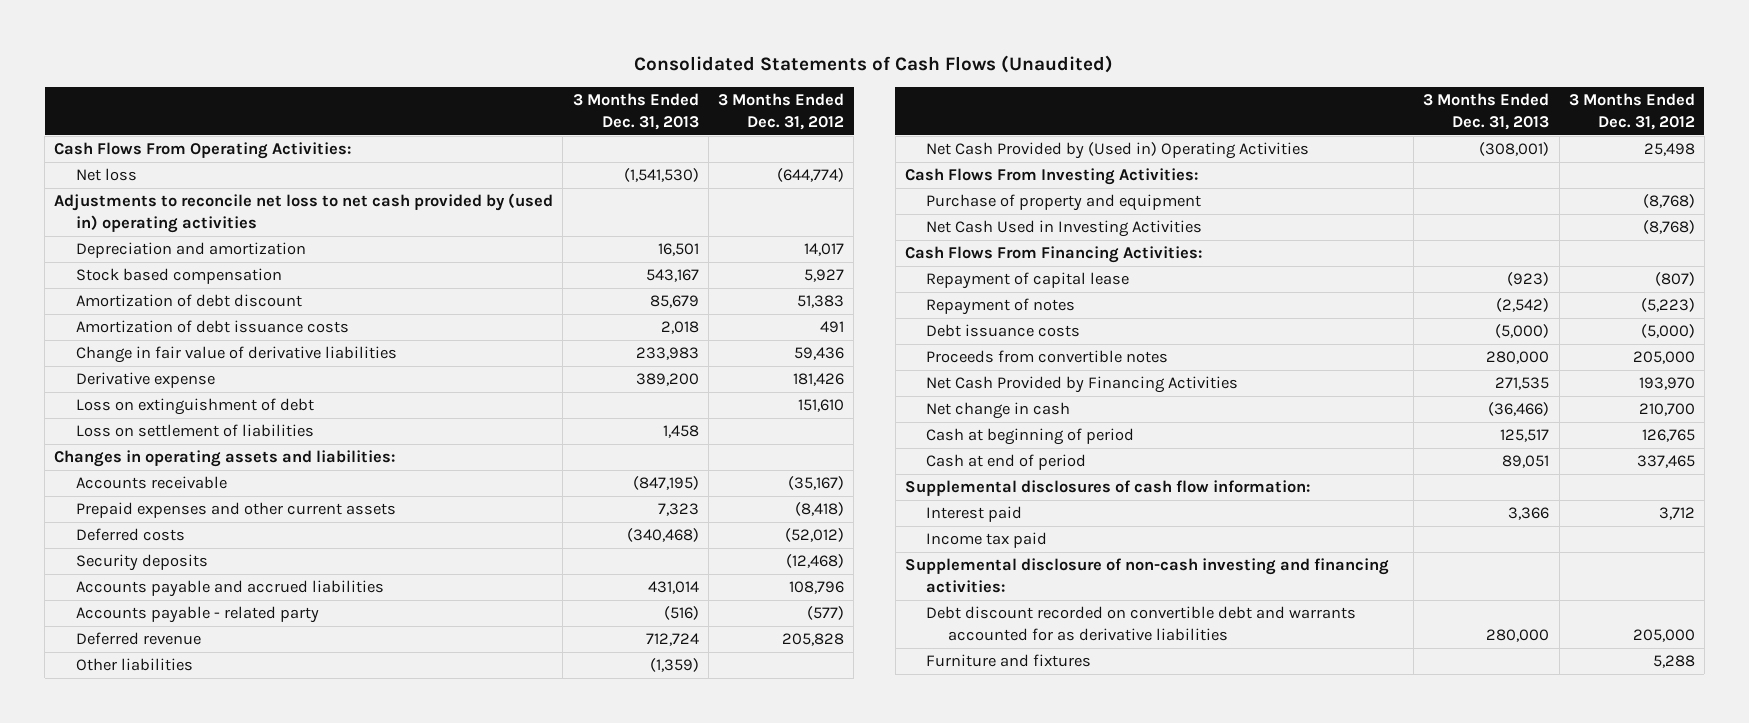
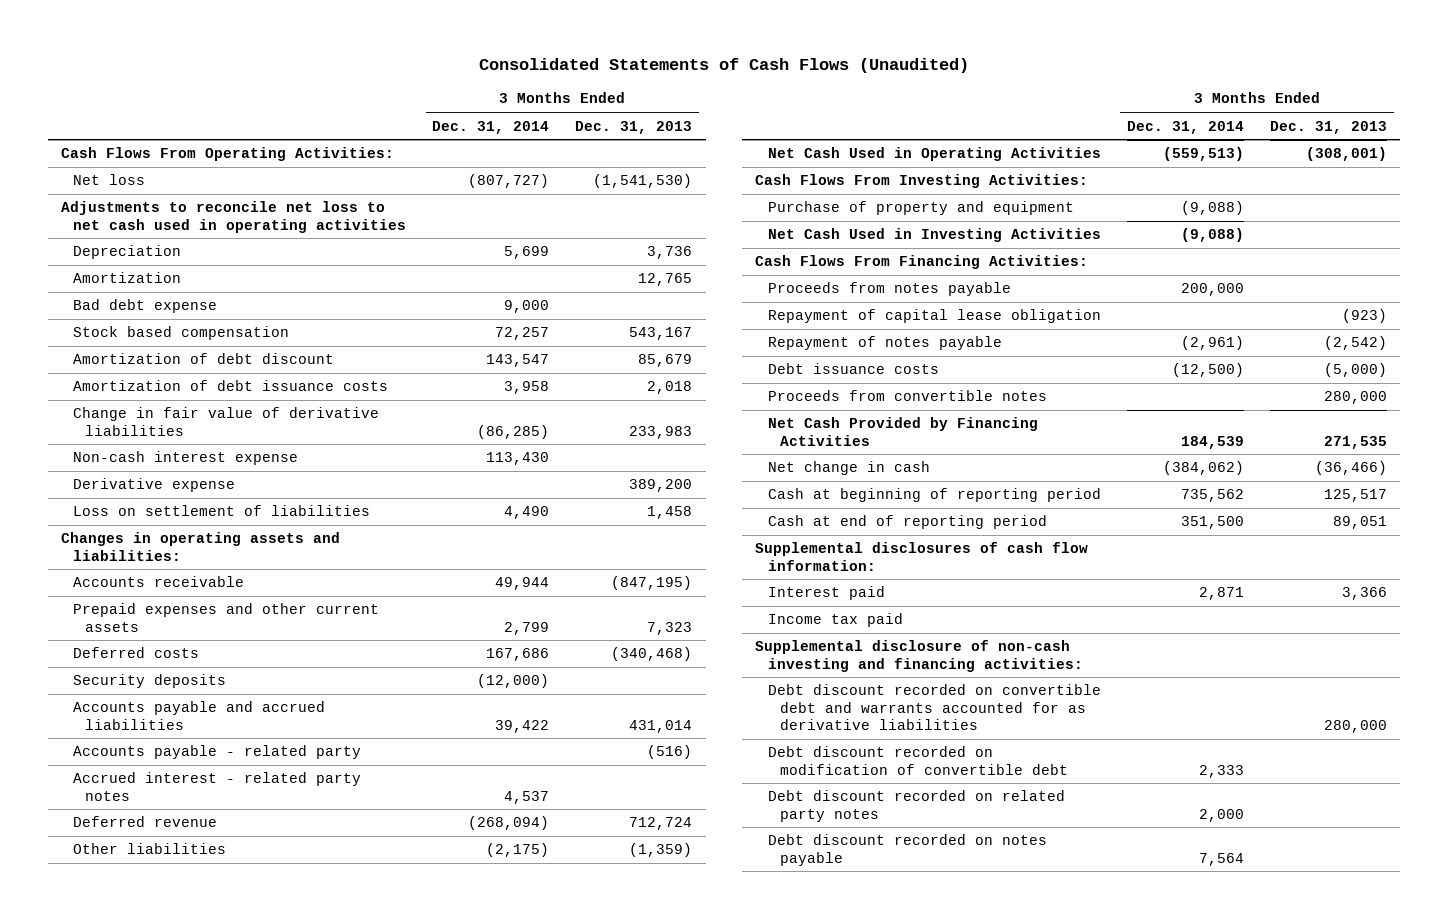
[717,93,844,130] 3 Months Ended Dec. 31, 2012 -> none
none -> [432,120,550,134] Dec. 31, 2014
[75,242,306,259] Depreciation and amortization -> none
[54,193,554,233] Adjustments to reconcile net loss to net cash provided by (used in) operating activities -> [60,201,407,233] Adjustments to reconcile net loss to net cash used in operating activities
none -> [73,245,182,260] Depreciation
none -> [73,272,182,284] Amortization
none -> [73,299,218,314] Bad debt expense
none -> [73,451,299,466] Non-cash interest expense
[75,398,314,416] Loss on extinguishment of debt -> none
none -> [73,772,362,801] Accrued interest - related party notes
[926,142,1310,160] Net Cash Provided by (Used in) Operating Activities -> [767,147,1101,162] Net Cash Used in Operating Activities
none -> [767,282,1011,297] Proceeds from notes payable
[926,272,1130,290] Repayment of capital lease -> [767,309,1101,324] Repayment of capital lease obligation
[926,298,1076,316] Repayment of notes -> [767,336,1002,351] Repayment of notes payable
[926,428,1135,446] Cash at beginning of period -> [767,488,1101,503] Cash at beginning of reporting period
[926,454,1087,471] Cash at end of period -> [767,515,1047,530] Cash at end of reporting period
[926,654,1092,668] Furniture and fixtures -> none
none -> [767,746,1069,775] Debt discount recorded on modification of convertible debt
none -> [767,790,1065,822] Debt discount recorded on related party notes
none -> [767,834,1047,866] Debt discount recorded on notes payable

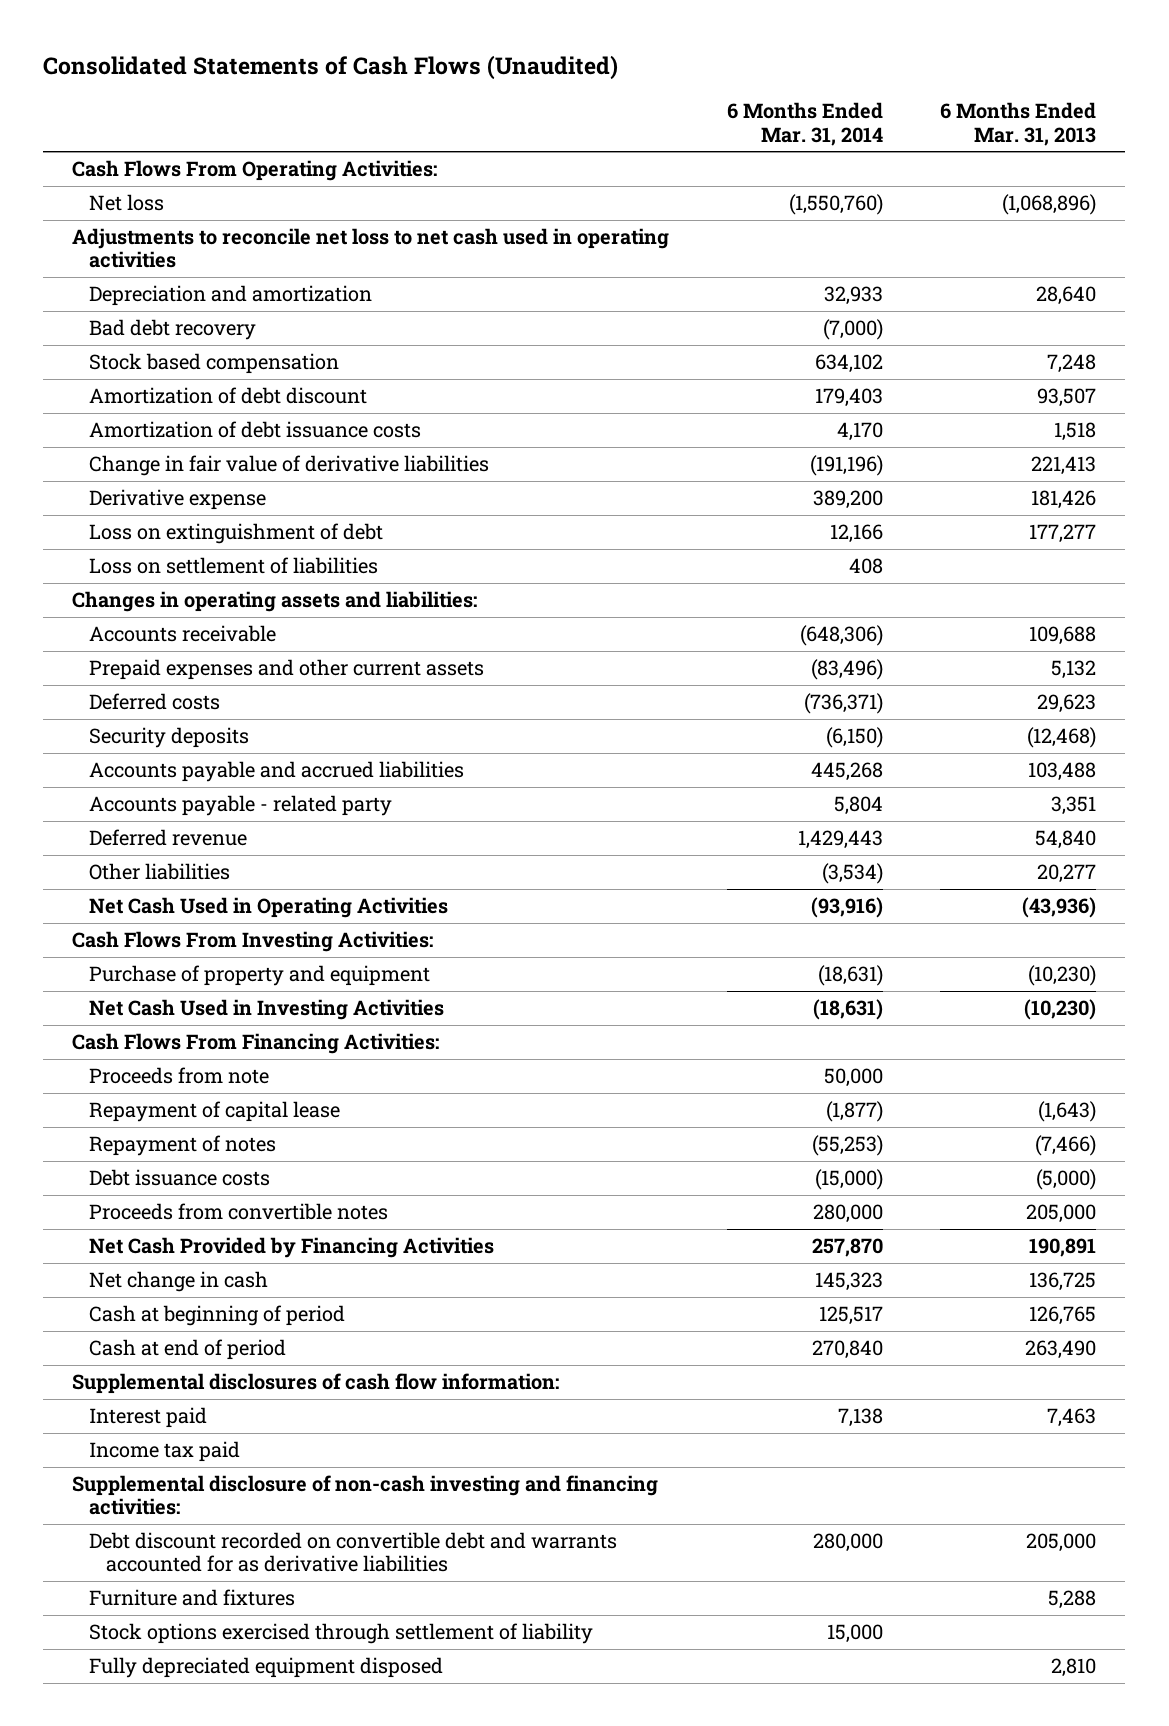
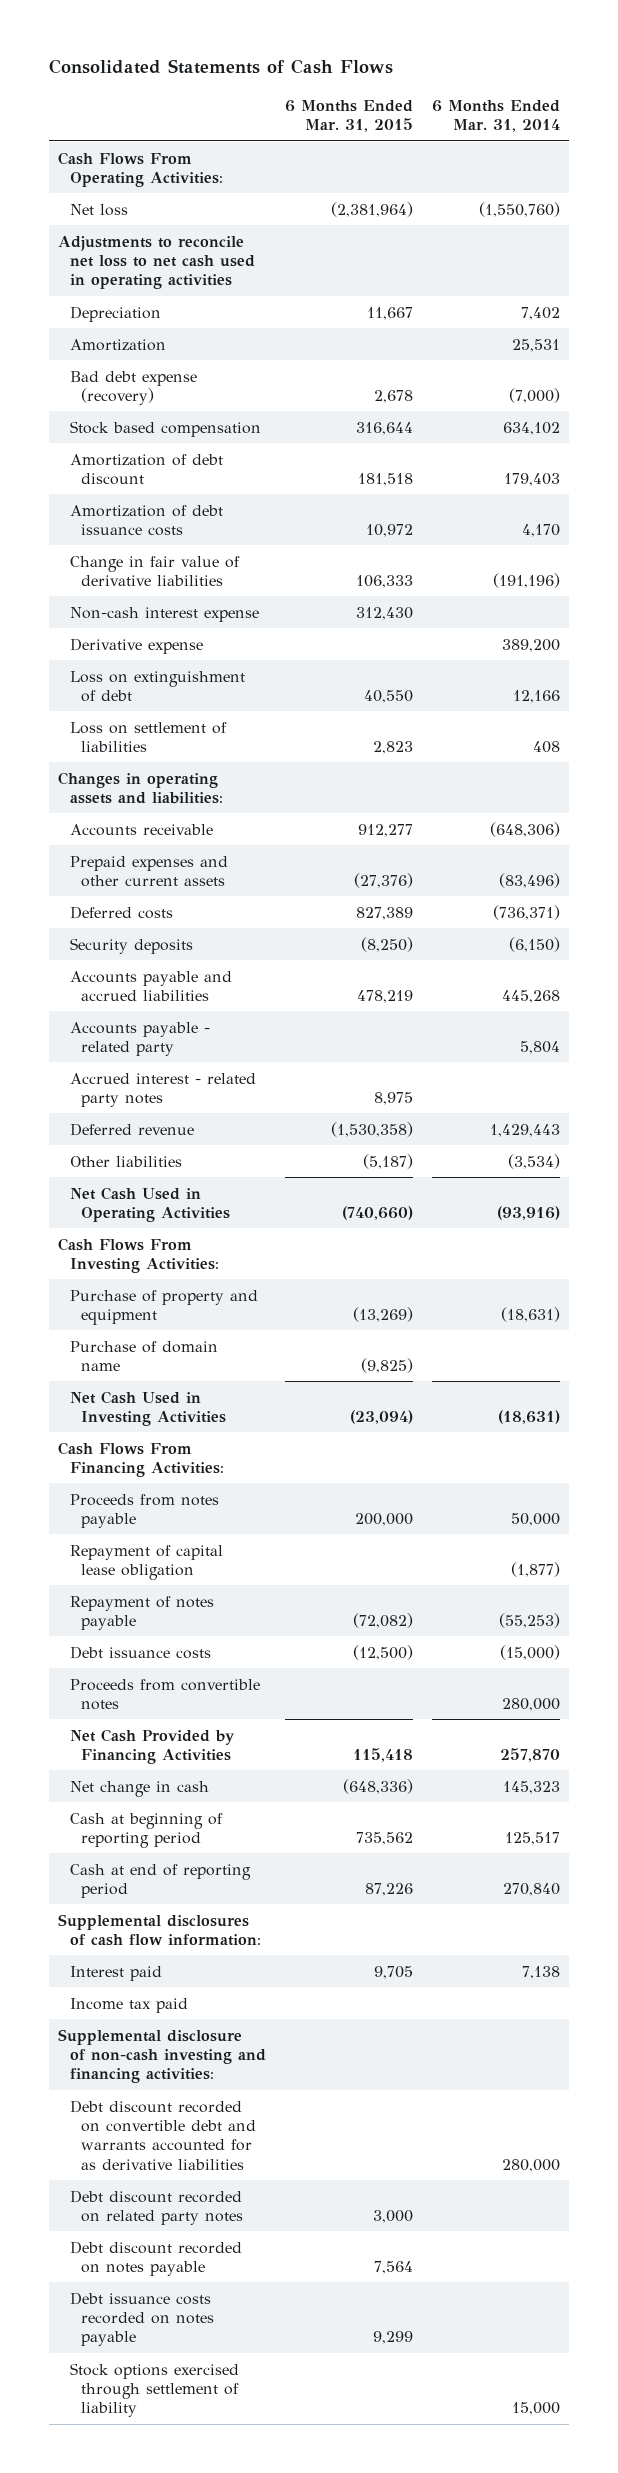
[43,55,619,81] Consolidated Statements of Cash Flows (Unaudited) -> [48,59,393,75] Consolidated Statements of Cash Flows
[940,102,1097,146] 6 Months Ended Mar. 31, 2013 -> none
none -> [284,99,413,133] 6 Months Ended Mar. 31, 2015
[89,285,373,307] Depreciation and amortization -> none
none -> [69,305,161,322] Depreciation
none -> [69,338,166,351] Amortization
[89,319,257,341] Bad debt recovery -> [69,370,197,405] Bad debt expense (recovery)
none -> [69,606,259,622] Non-cash interest expense
none -> [69,1072,256,1107] Accrued interest - related party notes
none -> [69,1340,218,1371] Purchase of domain name
[89,1067,270,1085] Proceeds from note -> [69,1493,219,1528] Proceeds from notes payable
[89,1101,341,1123] Repayment of capital lease -> [69,1544,223,1580] Repayment of capital lease obligation
[89,1135,277,1157] Repayment of notes -> [69,1595,214,1630] Repayment of notes payable
[89,1305,346,1327] Cash at beginning of period -> [69,1812,223,1848] Cash at beginning of reporting period
[89,1339,287,1361] Cash at end of period -> [69,1863,251,1898] Cash at end of reporting period
[89,1589,296,1607] Furniture and fixtures -> none
none -> [69,2189,244,2225] Debt discount recorded on related party notes
none -> [69,2240,242,2276] Debt discount recorded on notes payable
none -> [69,2291,215,2347] Debt issuance costs recorded on notes payable
[89,1657,444,1679] Fully depreciated equipment disposed -> none

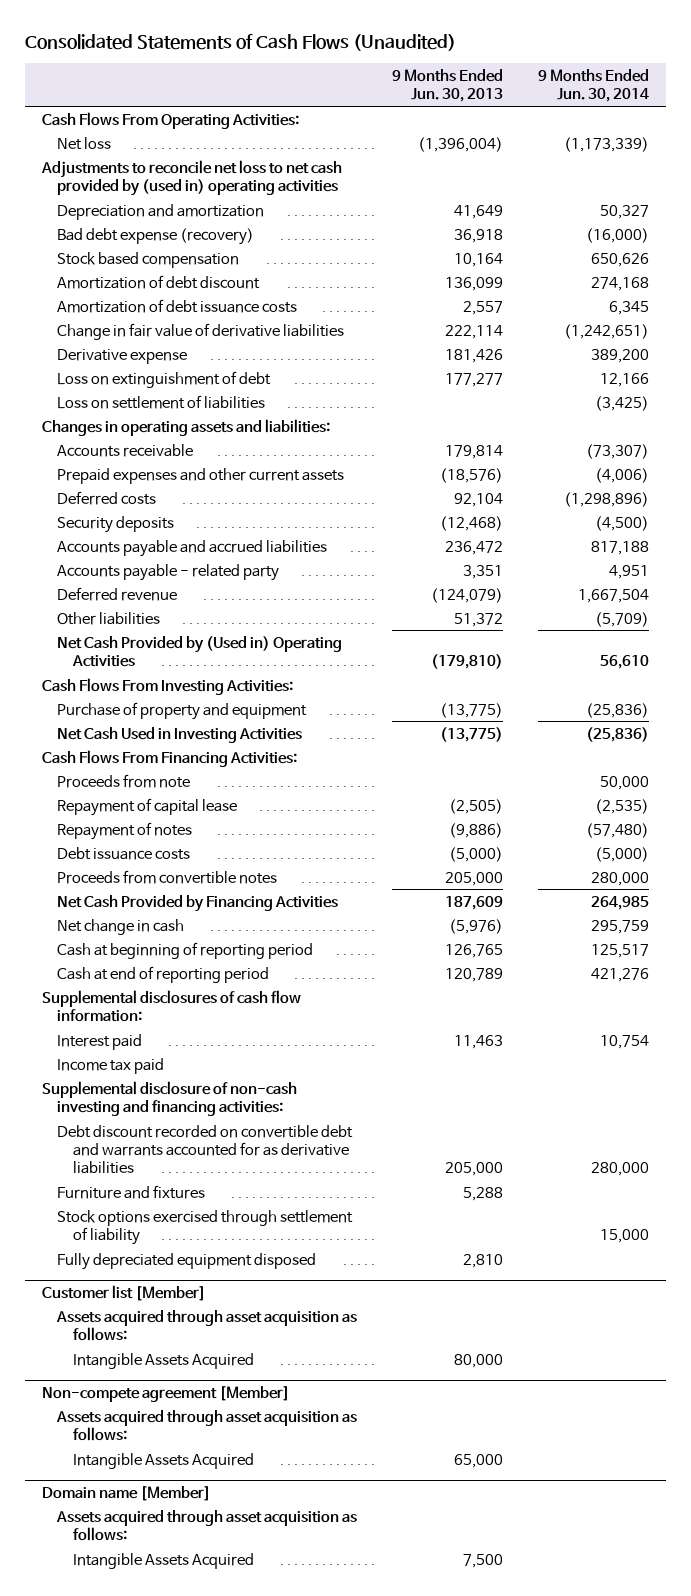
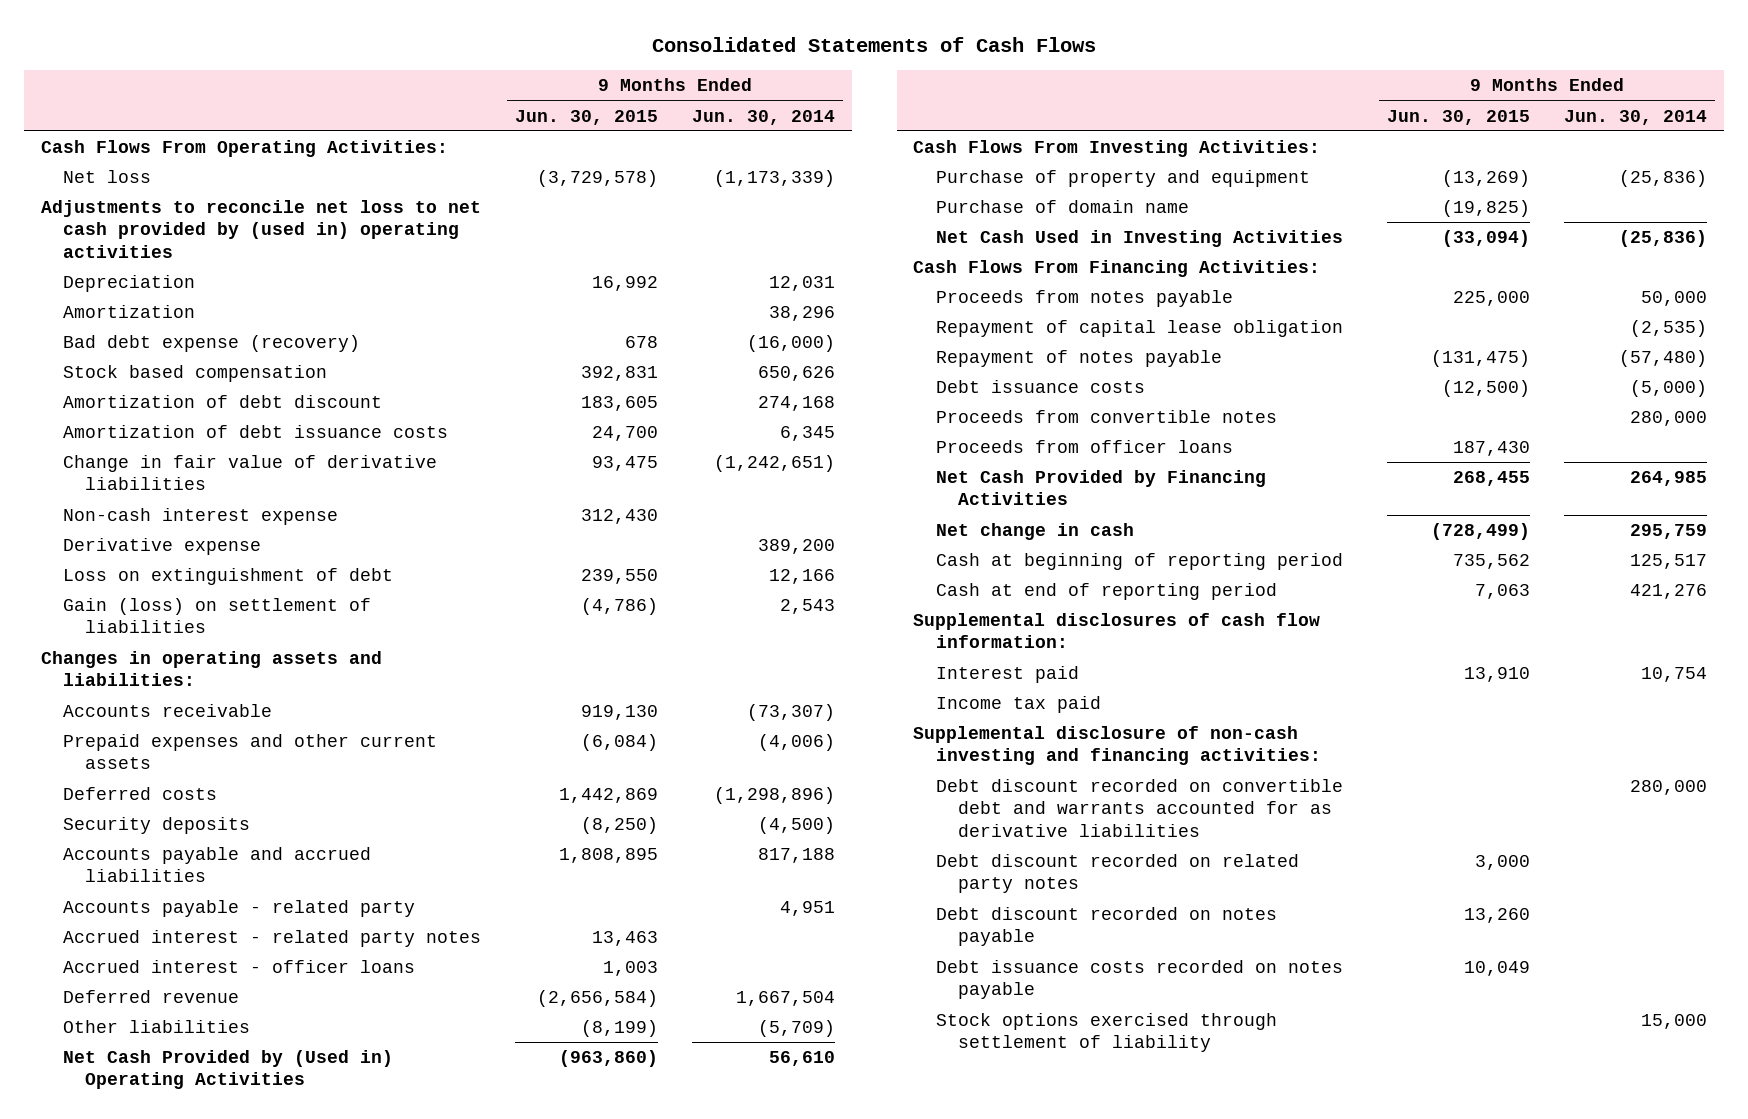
[25,34,457,52] Consolidated Statements of Cash Flows (Unaudited) -> [652,37,1097,53] Consolidated Statements of Cash Flows
[392,69,504,103] 9 Months Ended Jun. 30, 2013 -> none
none -> [514,109,658,125] Jun. 30, 2015
[57,203,265,220] Depreciation and amortization -> none
none -> [63,275,196,293] Depreciation
none -> [63,305,196,319] Amortization
none -> [63,508,339,526] Non-cash interest expense
[57,394,266,409] Loss on settlement of liabilities -> [63,598,372,634] Gain (loss) on settlement of liabilities
[594,395,649,411] (3,425) -> [779,599,835,615] 2,543
none -> [63,930,482,948] Accrued interest - related party notes
none -> [63,960,416,974] Accrued interest - officer loans
none -> [935,200,1189,214] Purchase of domain name
[57,773,191,788] Proceeds from note -> [935,290,1233,308] Proceeds from notes payable
[57,797,238,816] Repayment of capital lease -> [935,320,1343,338] Repayment of capital lease obligation
[57,821,193,840] Repayment of notes -> [935,350,1222,368] Repayment of notes payable
none -> [935,440,1233,454] Proceeds from officer loans
[57,1184,206,1199] Furniture and fixtures -> none
none -> [935,854,1299,894] Debt discount recorded on related party notes
none -> [935,907,1277,947] Debt discount recorded on notes payable
none -> [935,960,1343,1000] Debt issuance costs recorded on notes payable
[57,1252,317,1270] Fully depreciated equipment disposed -> none
[42,1284,207,1301] Customer list [Member] -> none
[56,1309,358,1341] Assets acquired through asset acquisition as follows: -> none
[72,1352,254,1369] Intangible Assets Acquired -> none
[42,1385,291,1402] Non-compete agreement [Member] -> none
[56,1409,358,1441] Assets acquired through asset acquisition as follows: -> none
[72,1452,254,1469] Intangible Assets Acquired -> none
[42,1485,212,1501] Domain name [Member] -> none
[56,1509,358,1541] Assets acquired through asset acquisition as follows: -> none
[72,1552,254,1569] Intangible Assets Acquired -> none

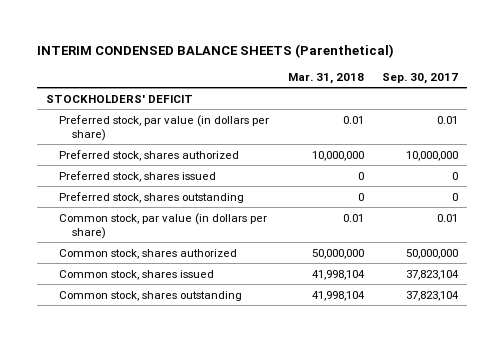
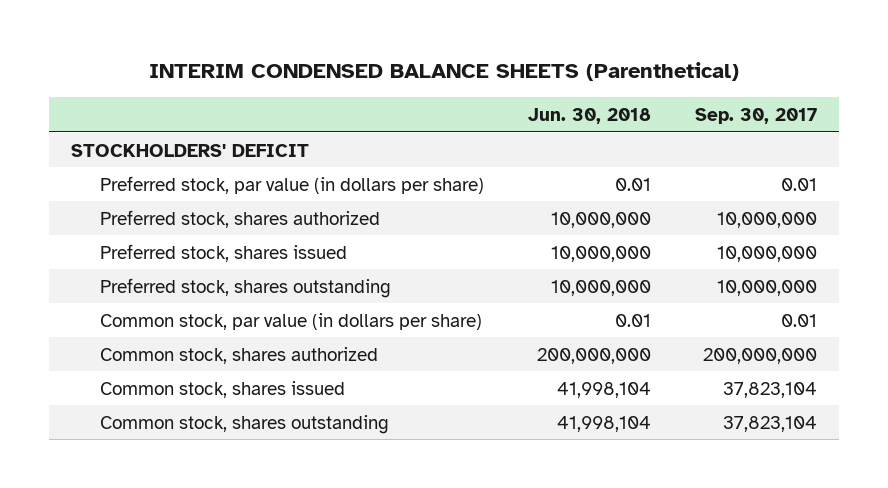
[287,72,364,84] Mar. 31, 2018 -> none
none -> [528,107,652,124] Jun. 30, 2018
[451,171,458,180] 0 -> [717,245,818,262] 10,000,000
[451,192,458,201] 0 -> [717,279,818,296] 10,000,000
[405,248,458,259] 50,000,000 -> [703,347,818,364] 200,000,000

